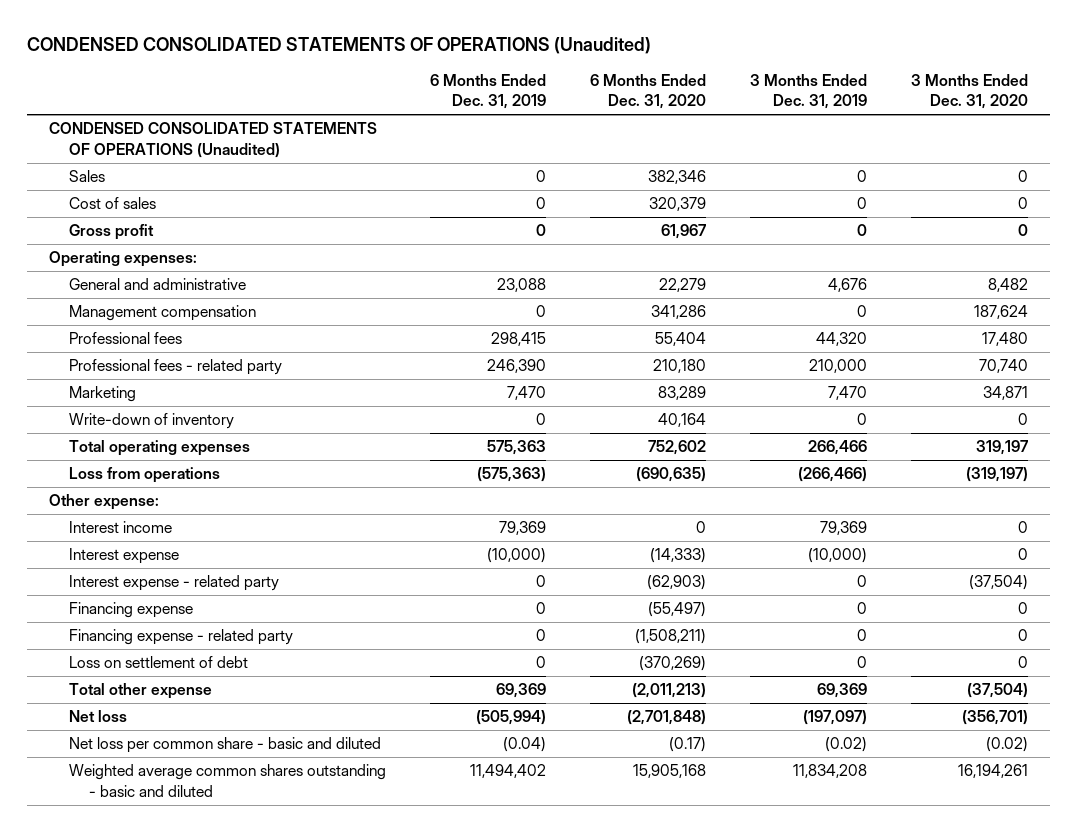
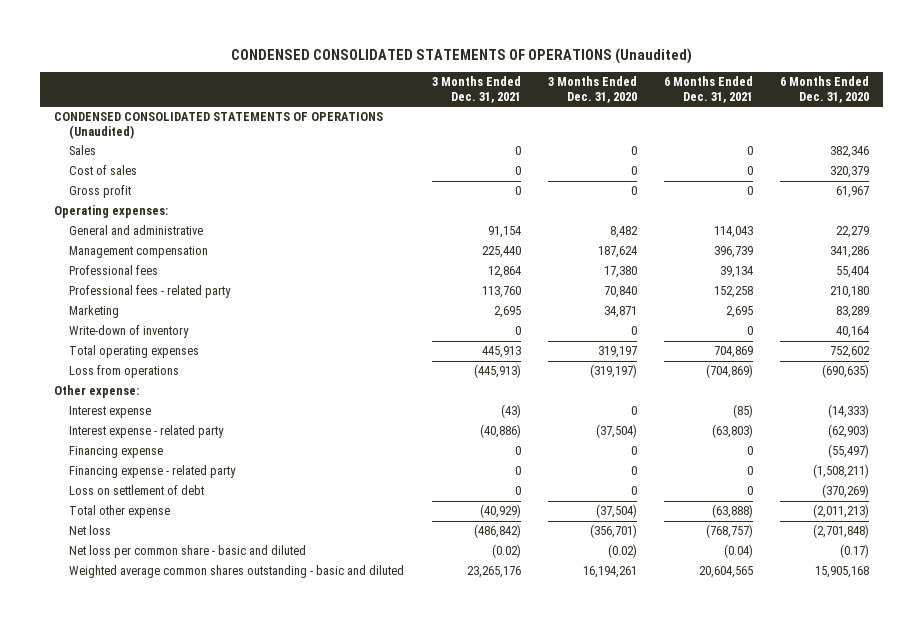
[429,74,546,110] 6 Months Ended Dec. 31, 2019 -> none
[749,74,867,110] 3 Months Ended Dec. 31, 2019 -> none
none -> [431,76,521,103] 3 Months Ended Dec. 31, 2021
none -> [664,76,754,103] 6 Months Ended Dec. 31, 2021
[981,332,1028,347] 17,480 -> [603,266,637,279] 17,380
[978,359,1028,374] 70,740 -> [603,286,637,299] 70,840
[68,521,172,534] Interest income -> none

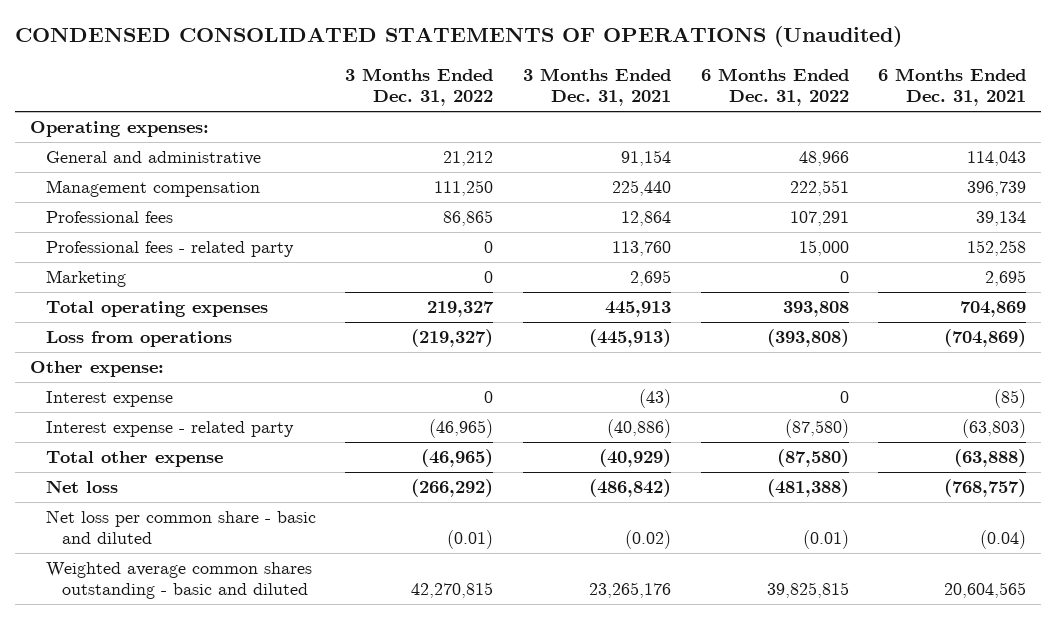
[547,76,637,103] 3 Months Ended Dec. 31, 2020 -> none
[780,76,870,103] 6 Months Ended Dec. 31, 2020 -> none
none -> [345,68,494,107] 3 Months Ended Dec. 31, 2022
none -> [700,68,849,107] 6 Months Ended Dec. 31, 2022
[53,112,383,139] CONDENSED CONSOLIDATED STATEMENTS OF OPERATIONS (Unaudited) -> none
[69,145,97,156] Sales -> none
[69,165,138,176] Cost of sales -> none
[69,185,132,199] Gross profit -> none
[69,325,190,339] Write-down of inventory -> none
[69,446,164,459] Financing expense -> none
[69,465,237,479] Financing expense - related party -> none
[69,485,205,496] Loss on settlement of debt -> none

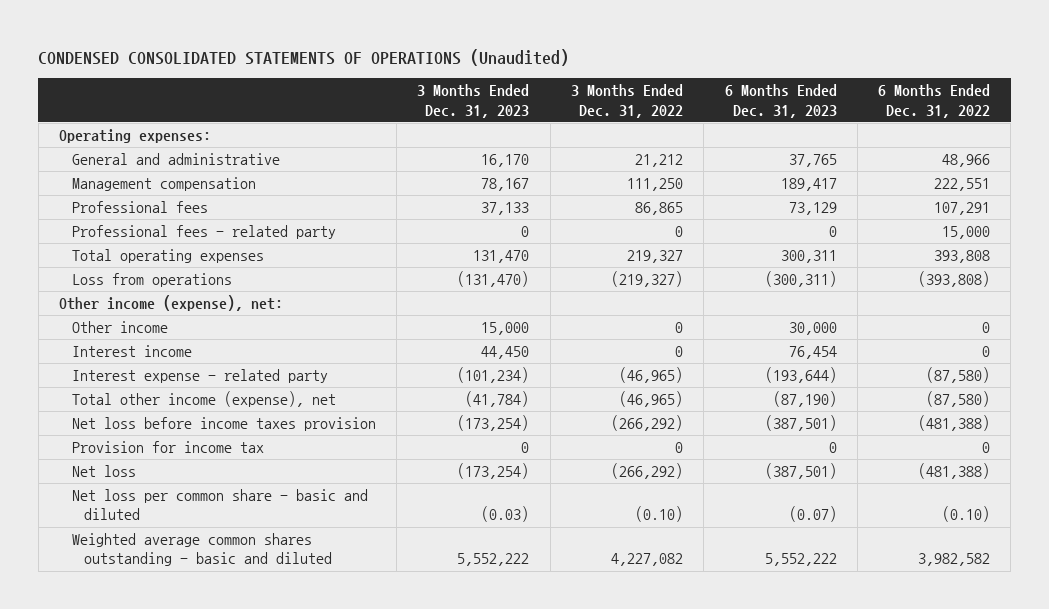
[522,68,671,107] 3 Months Ended Dec. 31, 2021 -> none
[878,68,1027,107] 6 Months Ended Dec. 31, 2021 -> none
none -> [417,84,530,118] 3 Months Ended Dec. 31, 2023
none -> [724,84,837,118] 6 Months Ended Dec. 31, 2023
[45,270,126,288] Marketing -> none
[45,391,173,408] Interest expense -> none
[29,361,164,378] Other expense: -> [59,295,284,312] Other income (expense), net:
none -> [71,321,168,334] Other income
none -> [71,345,192,358] Interest income
[45,451,223,468] Total other expense -> [71,391,336,408] Total other income (expense), net
none -> [71,417,376,432] Net loss before income taxes provision
none -> [71,441,264,454] Provision for income tax
[447,530,494,550] (0.01) -> [634,506,683,523] (0.10)
[802,530,849,550] (0.01) -> [942,506,991,523] (0.10)
[411,582,494,599] 42,270,815 -> [610,553,683,567] 4,227,082
[766,582,849,599] 39,825,815 -> [918,553,991,567] 3,982,582

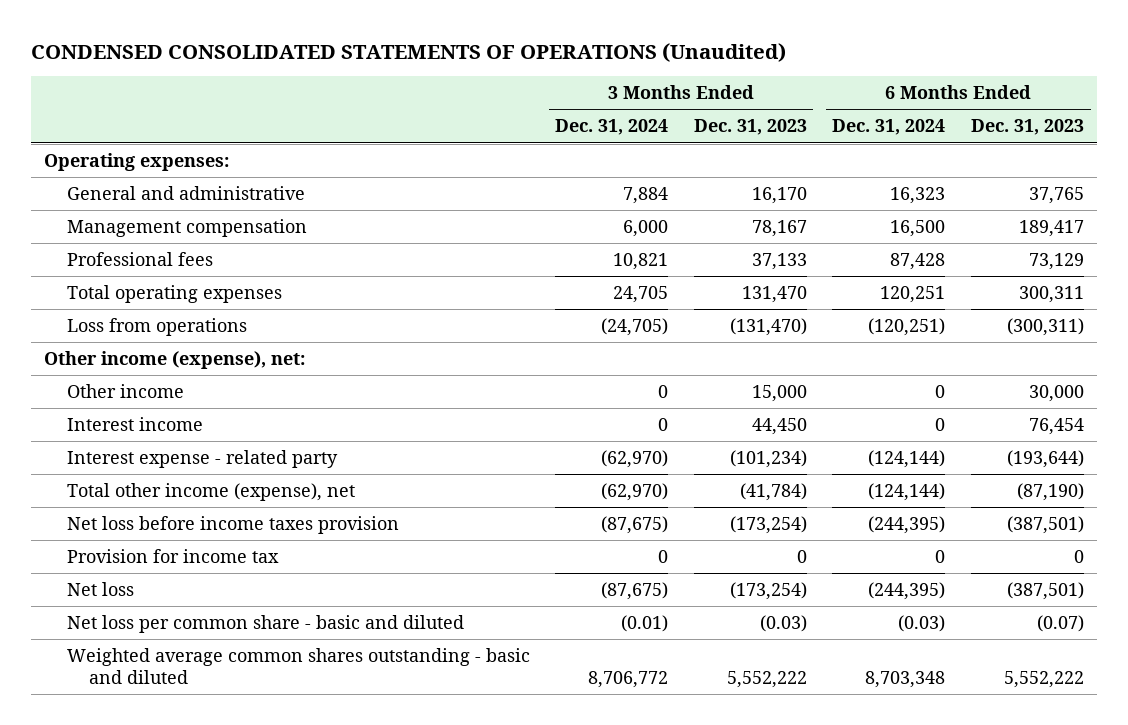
[570,84,683,118] 3 Months Ended Dec. 31, 2022 -> none
[878,84,991,118] 6 Months Ended Dec. 31, 2022 -> none
none -> [555,119,669,136] Dec. 31, 2024
none -> [832,119,946,136] Dec. 31, 2024
[71,225,336,240] Professional fees - related party -> none

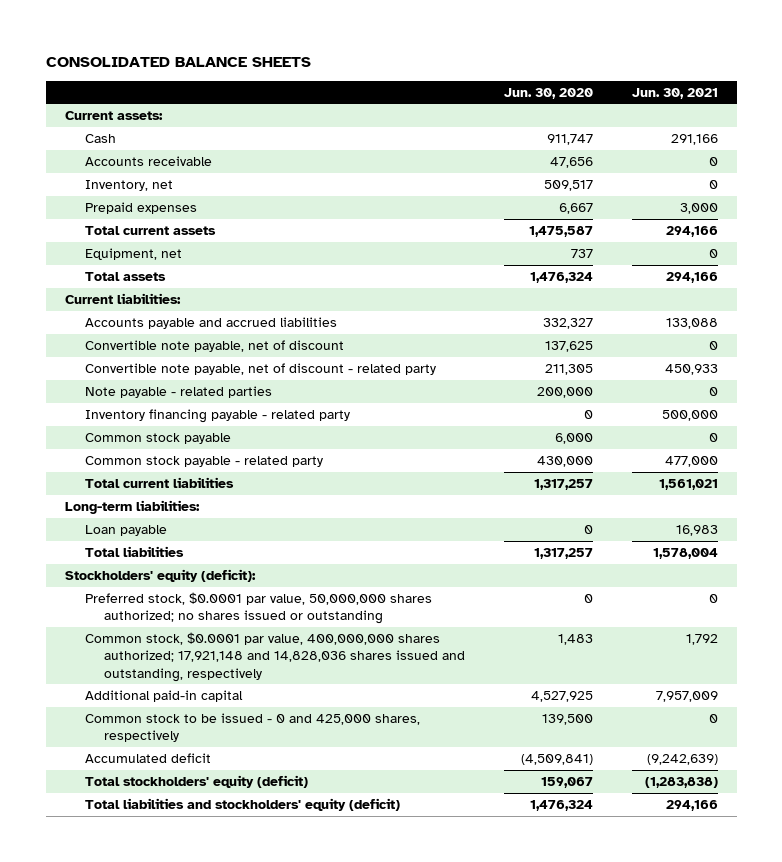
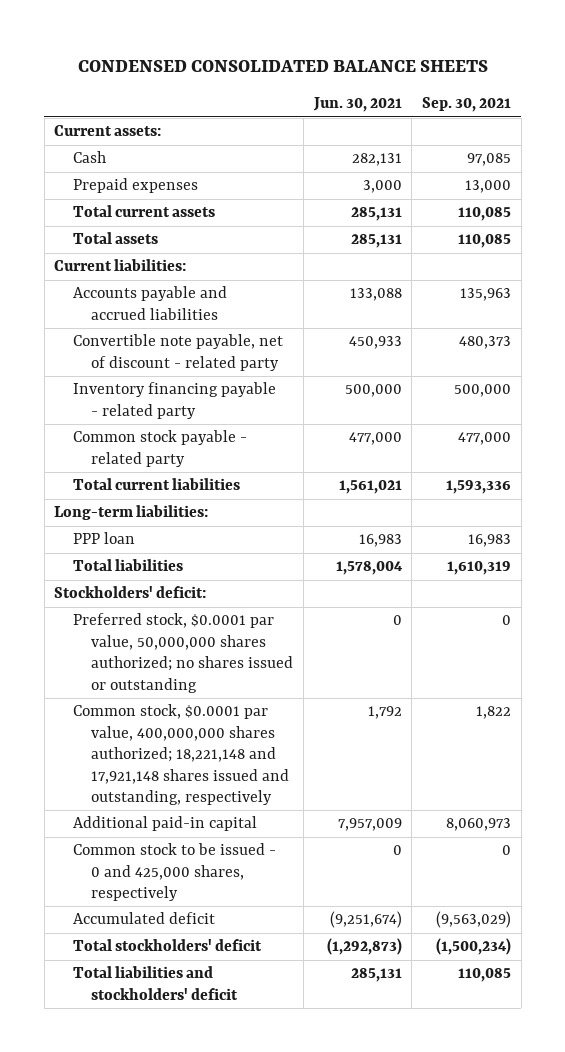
[45,56,311,67] CONSOLIDATED BALANCE SHEETS -> [77,60,488,73] CONDENSED CONSOLIDATED BALANCE SHEETS
[503,87,593,99] Jun. 30, 2020 -> none
none -> [421,97,511,113] Sep. 30, 2021
[84,155,212,166] Accounts receivable -> none
[84,179,173,191] Inventory, net -> none
[670,133,718,145] 291,166 -> [351,153,402,167] 282,131
[84,247,182,260] Equipment, net -> none
[665,225,718,237] 294,166 -> [350,207,402,222] 285,131
[665,271,718,283] 294,166 -> [350,234,402,249] 285,131
[84,339,344,352] Convertible note payable, net of discount -> none
[84,385,272,398] Note payable - related parties -> none
[84,432,231,444] Common stock payable -> none
[84,524,167,536] Loan payable -> [72,532,135,545] PPP loan
[64,568,256,582] Stockholders' equity (deficit): -> [54,586,207,599] Stockholders' deficit:
[84,631,466,682] Common stock, $0.0001 par value, 400,000,000 shares authorized; 17,921,148 and 14,828,036 shares issued and outstanding, respectively -> [72,704,290,806] Common stock, $0.0001 par value, 400,000,000 shares authorized; 18,221,148 and 17,921,148 shares issued and outstanding, respectively
[646,753,718,765] (9,242,639) -> [329,911,402,929] (9,251,674)
[84,774,308,788] Total stockholders' equity (deficit) -> [72,939,262,952] Total stockholders' deficit
[644,776,718,788] (1,283,838) -> [326,938,402,956] (1,292,873)
[84,797,400,811] Total liabilities and stockholders' equity (deficit) -> [72,966,239,1000] Total liabilities and stockholders' deficit
[665,799,718,811] 294,166 -> [350,968,402,983] 285,131

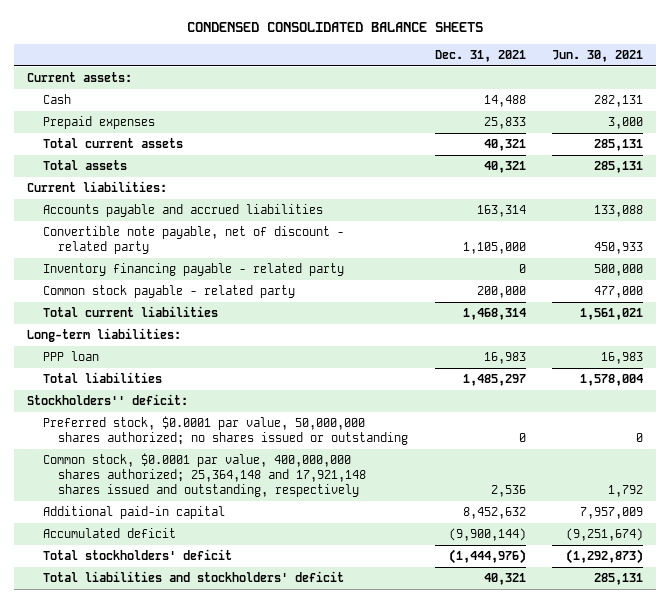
[421,97,511,113] Sep. 30, 2021 -> none
none -> [434,49,526,62] Dec. 31, 2021
[54,586,207,599] Stockholders' deficit: -> [27,394,189,406] Stockholders'' deficit:
[72,704,290,806] Common stock, $0.0001 par value, 400,000,000 shares authorized; 18,221,148 and 17,921,148 shares issued and outstanding, respectively -> [42,453,367,497] Common stock, $0.0001 par value, 400,000,000 shares authorized; 25,364,148 and 17,921,148 shares issued and outstanding, respectively
[72,843,276,902] Common stock to be issued - 0 and 425,000 shares, respectively -> none

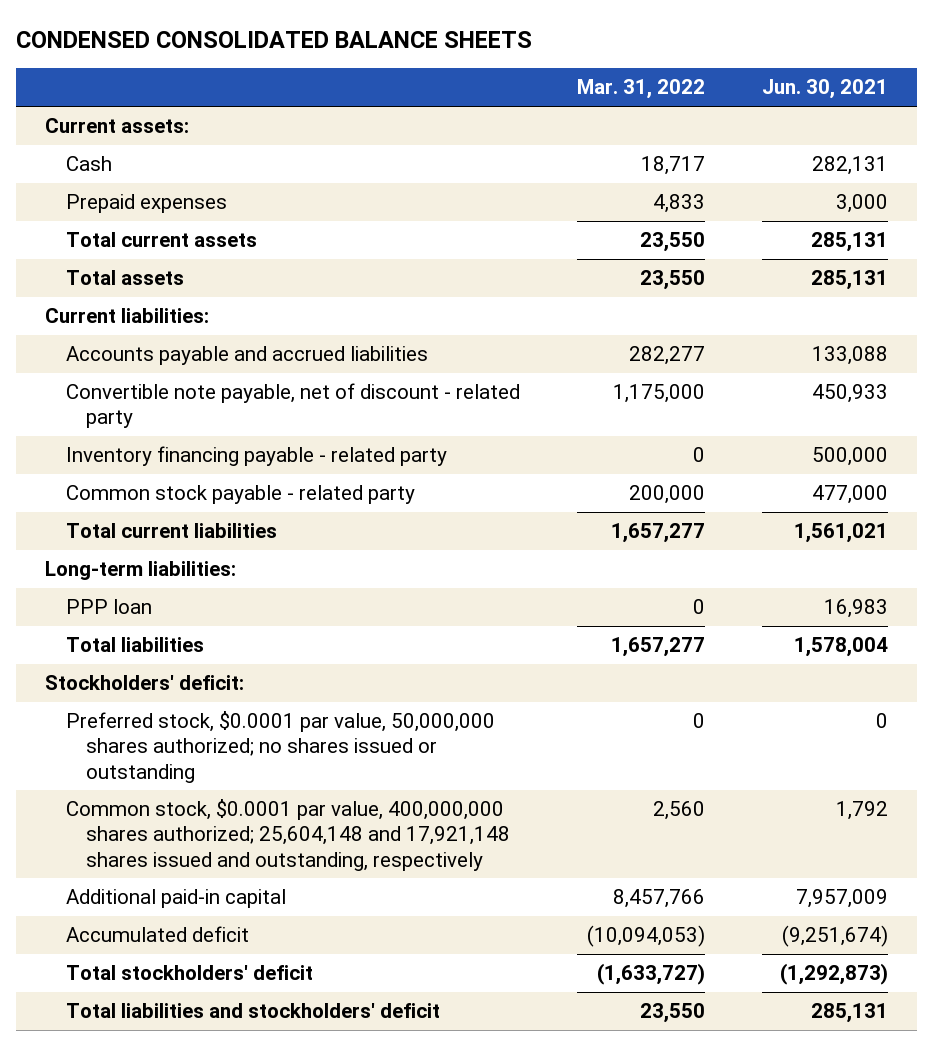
[434,49,526,62] Dec. 31, 2021 -> none
none -> [577,79,706,100] Mar. 31, 2022
[27,394,189,406] Stockholders'' deficit: -> [45,675,245,691] Stockholders' deficit:
[42,453,367,497] Common stock, $0.0001 par value, 400,000,000 shares authorized; 25,364,148 and 17,921,148 shares issued and outstanding, respectively -> [65,799,511,871] Common stock, $0.0001 par value, 400,000,000 shares authorized; 25,604,148 and 17,921,148 shares issued and outstanding, respectively

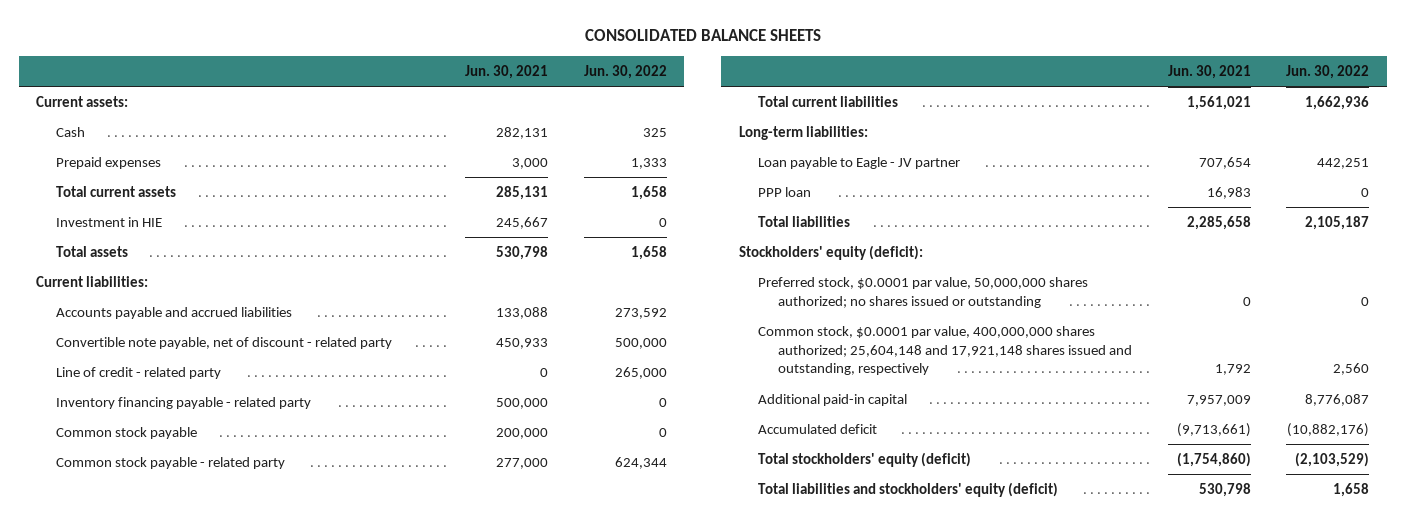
[16,30,533,48] CONDENSED CONSOLIDATED BALANCE SHEETS -> [584,29,821,42] CONSOLIDATED BALANCE SHEETS
[577,79,706,100] Mar. 31, 2022 -> none
none -> [583,64,667,79] Jun. 30, 2022
none -> [55,216,162,227] Investment in HIE
[811,270,889,291] 285,131 -> [496,245,549,260] 530,798
none -> [55,366,221,379] Line of credit - related party
none -> [55,426,197,439] Common stock payable
[812,485,889,505] 477,000 -> [496,457,549,469] 277,000
none -> [758,156,961,169] Loan payable to Eagle - JV partner
[794,637,889,658] 1,578,004 -> [1186,215,1251,230] 2,285,658
[45,675,245,691] Stockholders' deficit: -> [738,244,923,260] Stockholders' equity (deficit):
[782,925,889,948] (9,251,674) -> [1176,422,1251,437] (9,713,661)
[65,965,313,981] Total stockholders' deficit -> [758,451,972,467] Total stockholders' equity (deficit)
[780,963,889,986] (1,292,873) -> [1176,451,1251,467] (1,754,860)
[65,1003,440,1019] Total liabilities and stockholders' deficit -> [758,481,1059,497] Total liabilities and stockholders' equity (deficit)
[811,1003,889,1024] 285,131 -> [1198,482,1251,497] 530,798

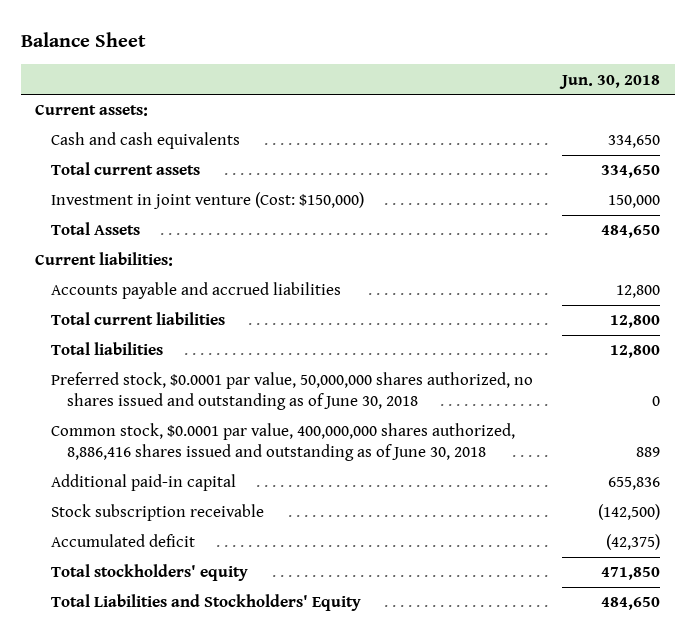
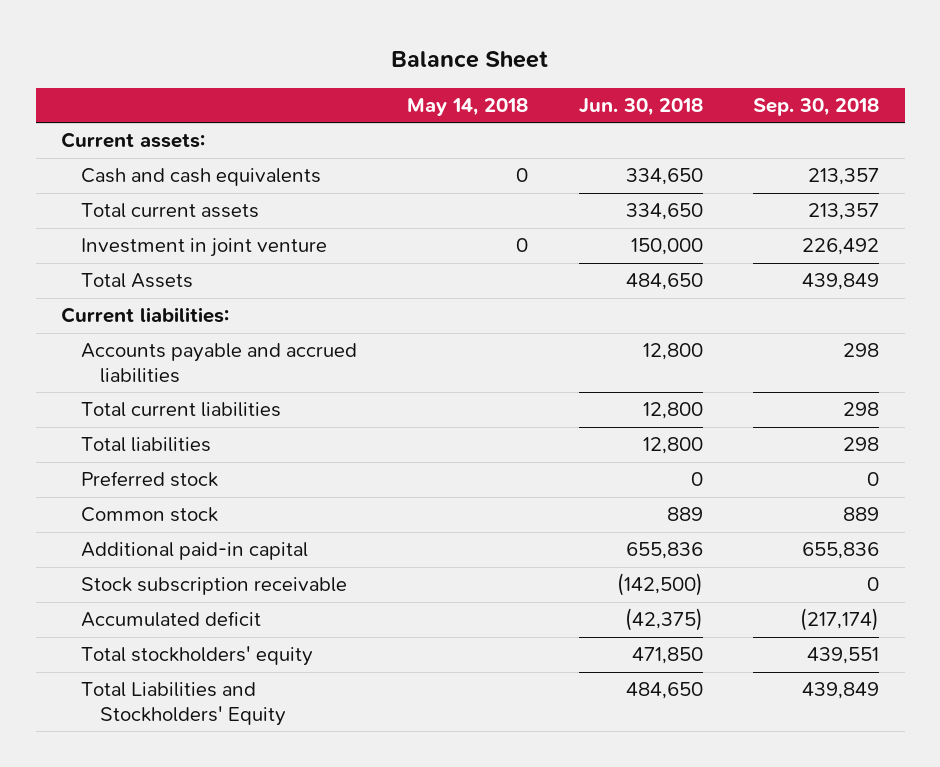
none -> [407,97,529,116] May 14, 2018
none -> [753,97,880,116] Sep. 30, 2018
[51,192,365,210] Investment in joint venture (Cost: $150,000) -> [80,238,327,258] Investment in joint venture
[51,372,534,411] Preferred stock, $0.0001 par value, 50,000,000 shares authorized, no shares issued and outstanding as of June 30, 2018 -> [80,471,218,488] Preferred stock
[51,423,516,462] Common stock, $0.0001 par value, 400,000,000 shares authorized, 8,886,416 shares issued and outstanding as of June 30, 2018 -> [80,507,218,523] Common stock

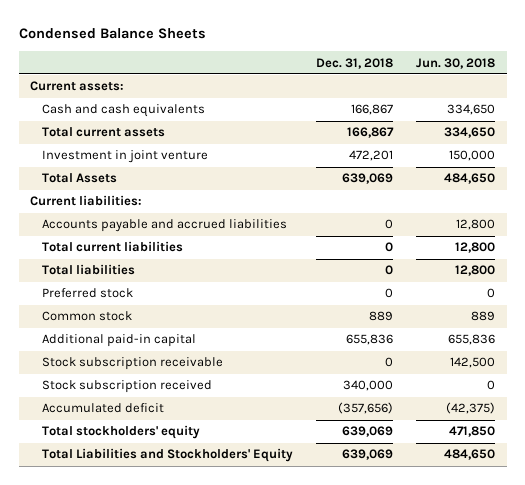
[391,51,549,69] Balance Sheet -> [18,28,206,40] Condensed Balance Sheets
[407,97,529,116] May 14, 2018 -> none
[753,97,880,116] Sep. 30, 2018 -> none
none -> [316,57,394,69] Dec. 31, 2018
[616,573,703,597] (142,500) -> [450,357,496,369] 142,500
none -> [42,380,213,394] Stock subscription received

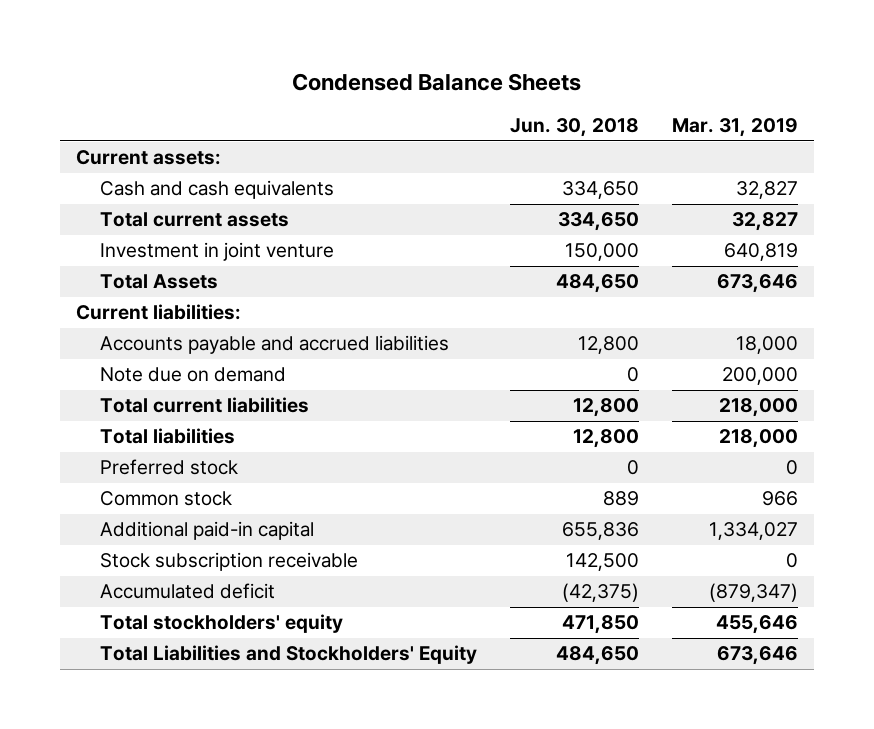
[316,57,394,69] Dec. 31, 2018 -> none
none -> [672,118,799,138] Mar. 31, 2019
none -> [100,367,287,383] Note due on demand
[42,380,213,394] Stock subscription received -> none

